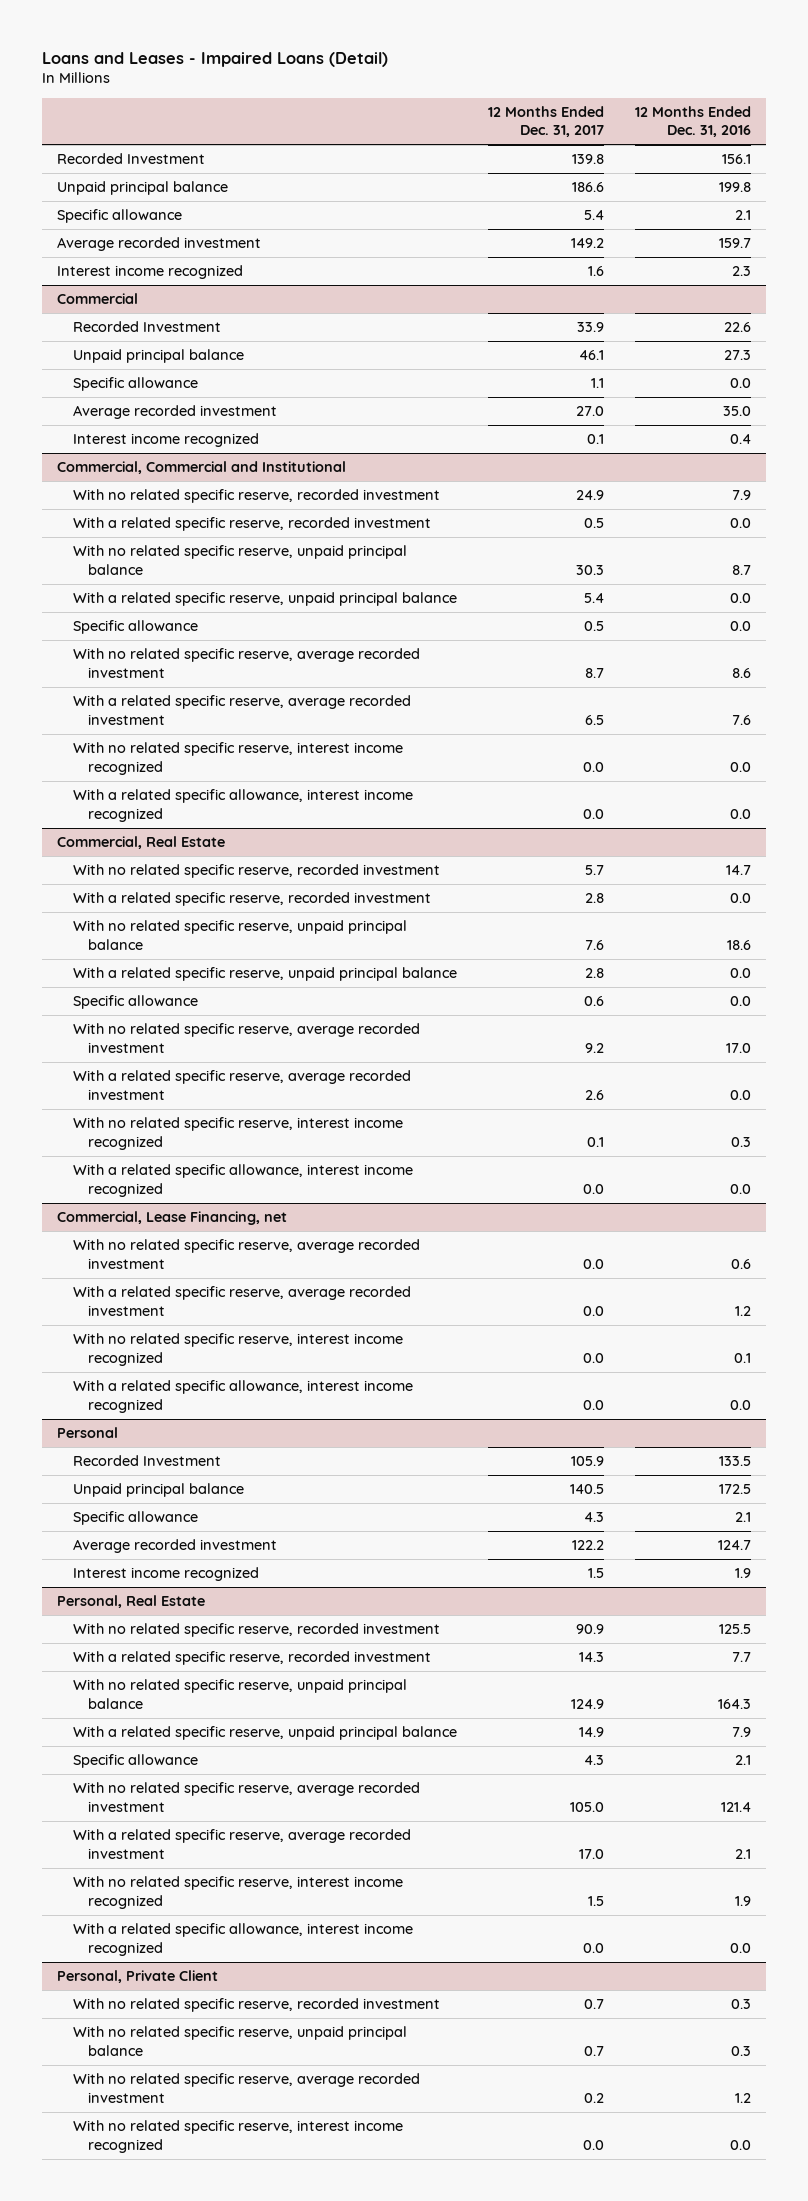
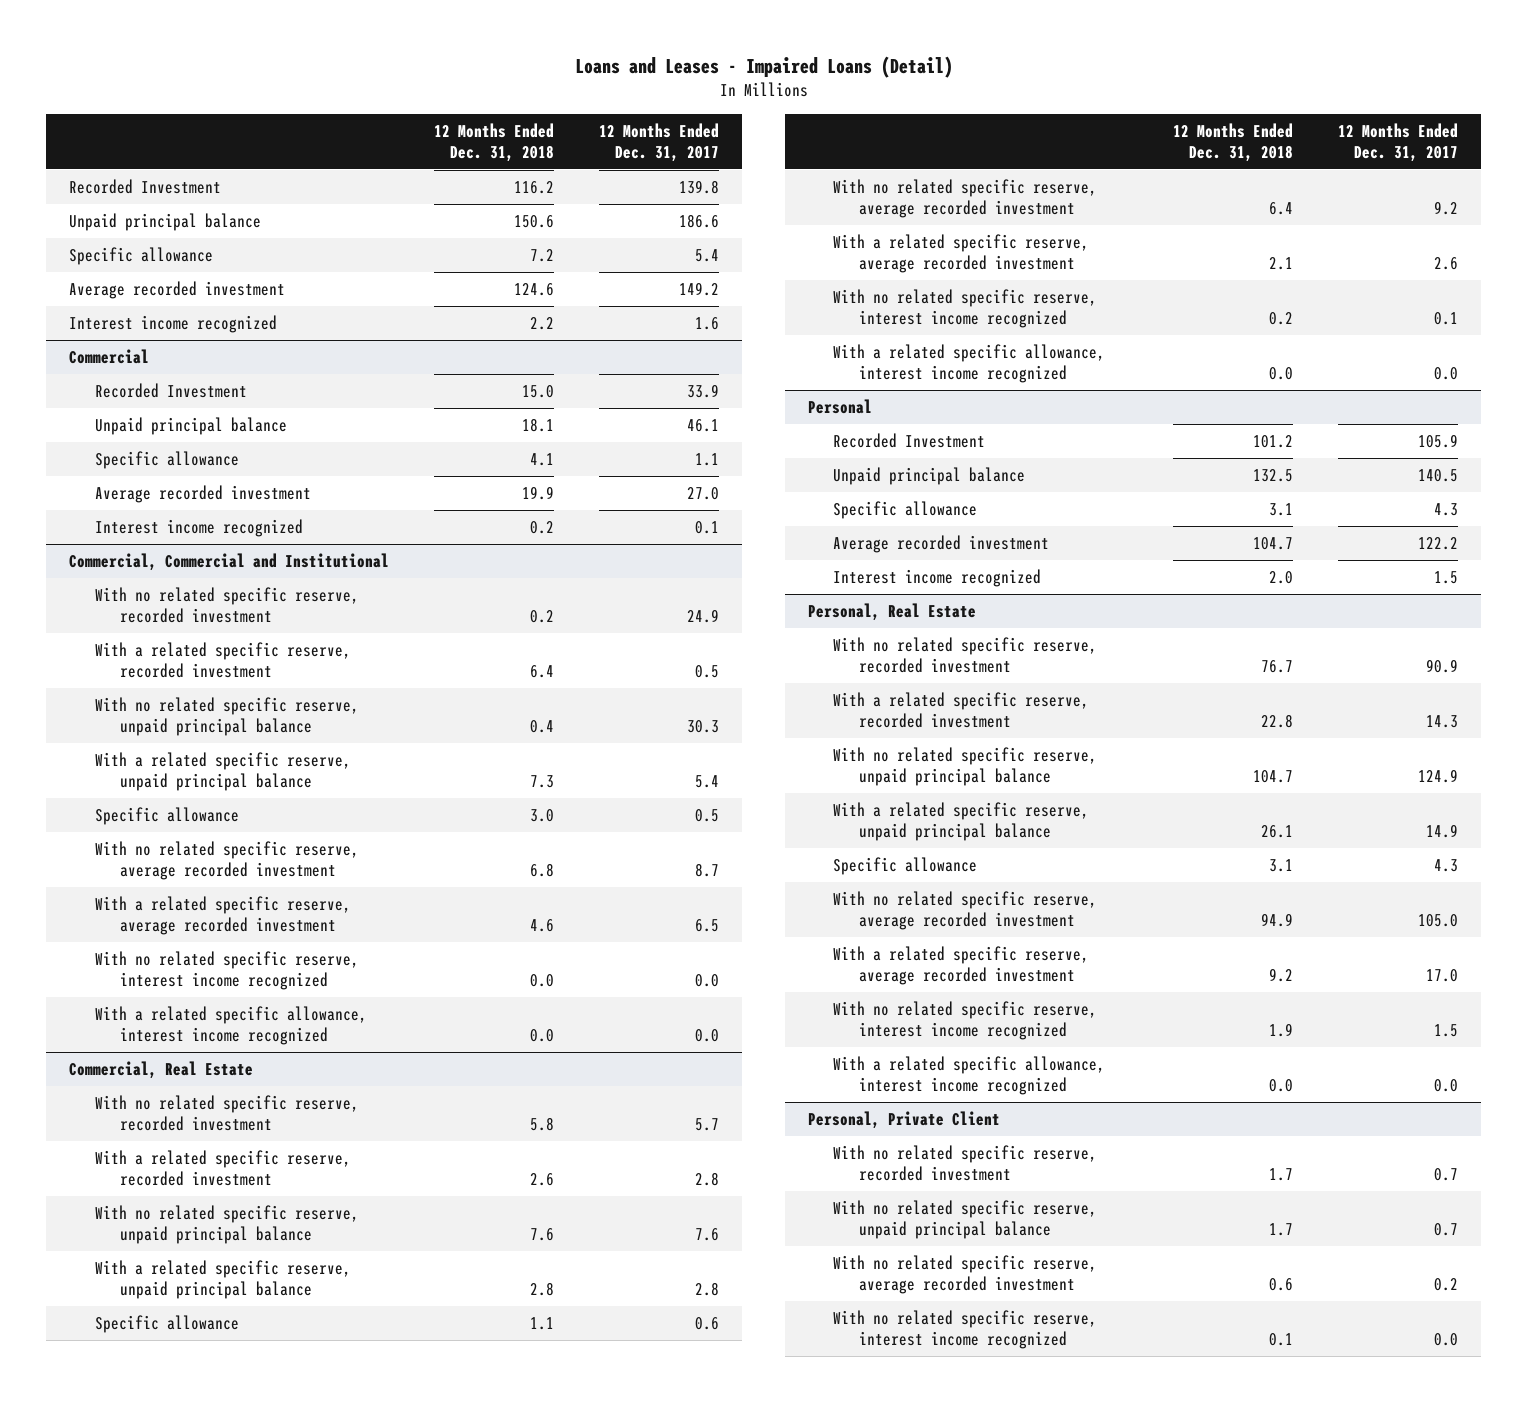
[634,106,751,138] 12 Months Ended Dec. 31, 2016 -> none
none -> [434,122,555,162] 12 Months Ended Dec. 31, 2018
[57,1211,288,1226] Commercial, Lease Financing, net -> none
[72,1239,420,1269] With no related specific reserve, average recorded investment -> none
[72,1286,411,1316] With a related specific reserve, average recorded investment -> none
[72,1333,403,1366] With no related specific reserve, interest income recognized -> none
[72,1380,413,1413] With a related specific allowance, interest income recognized -> none

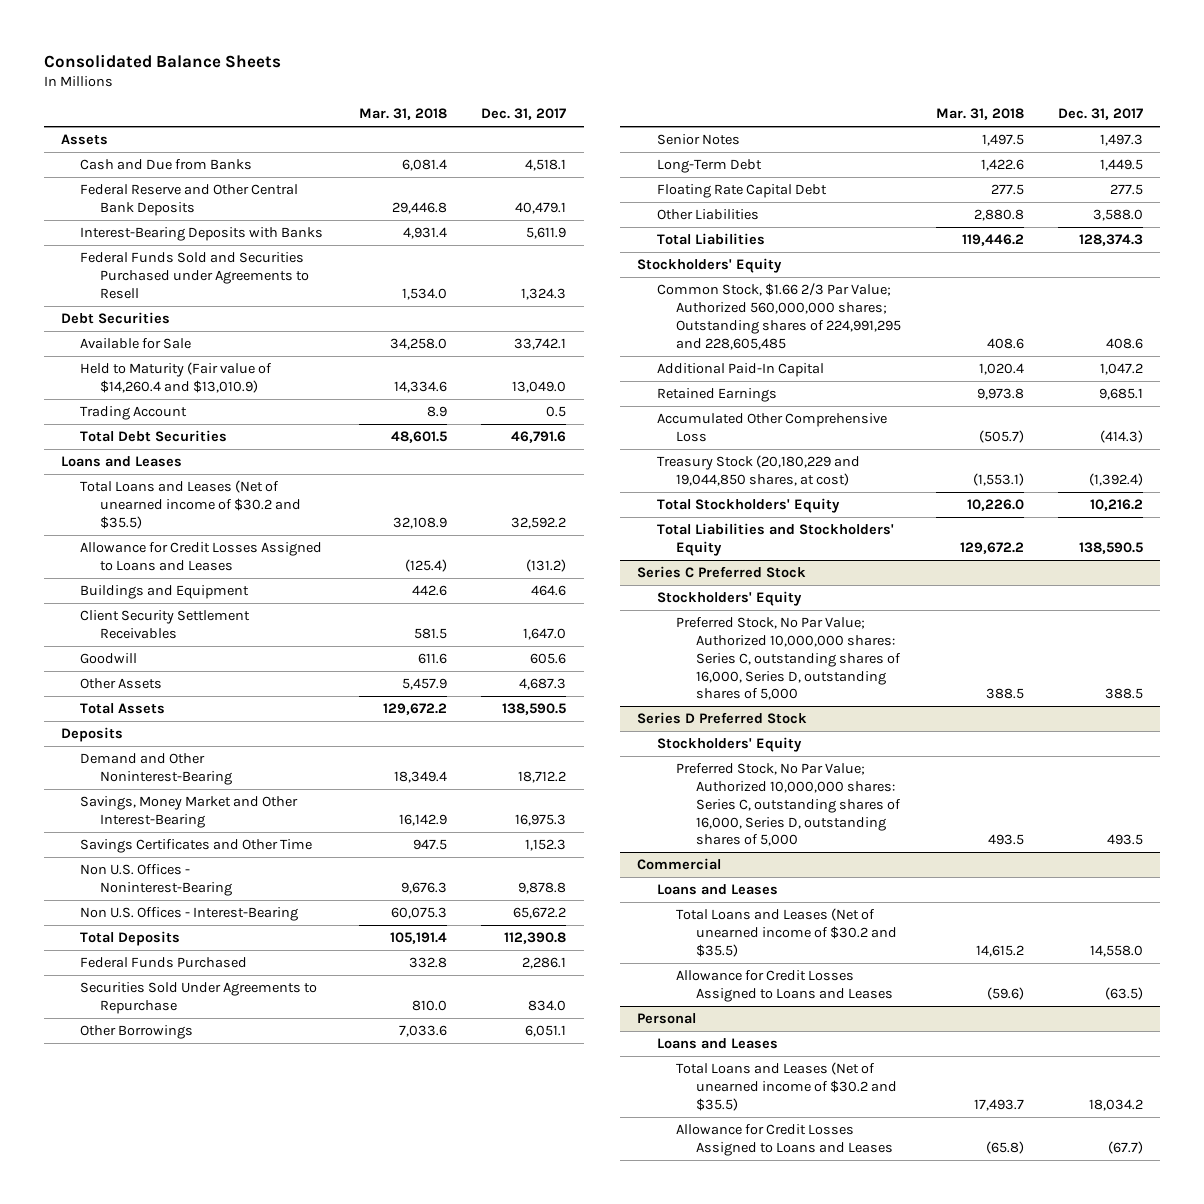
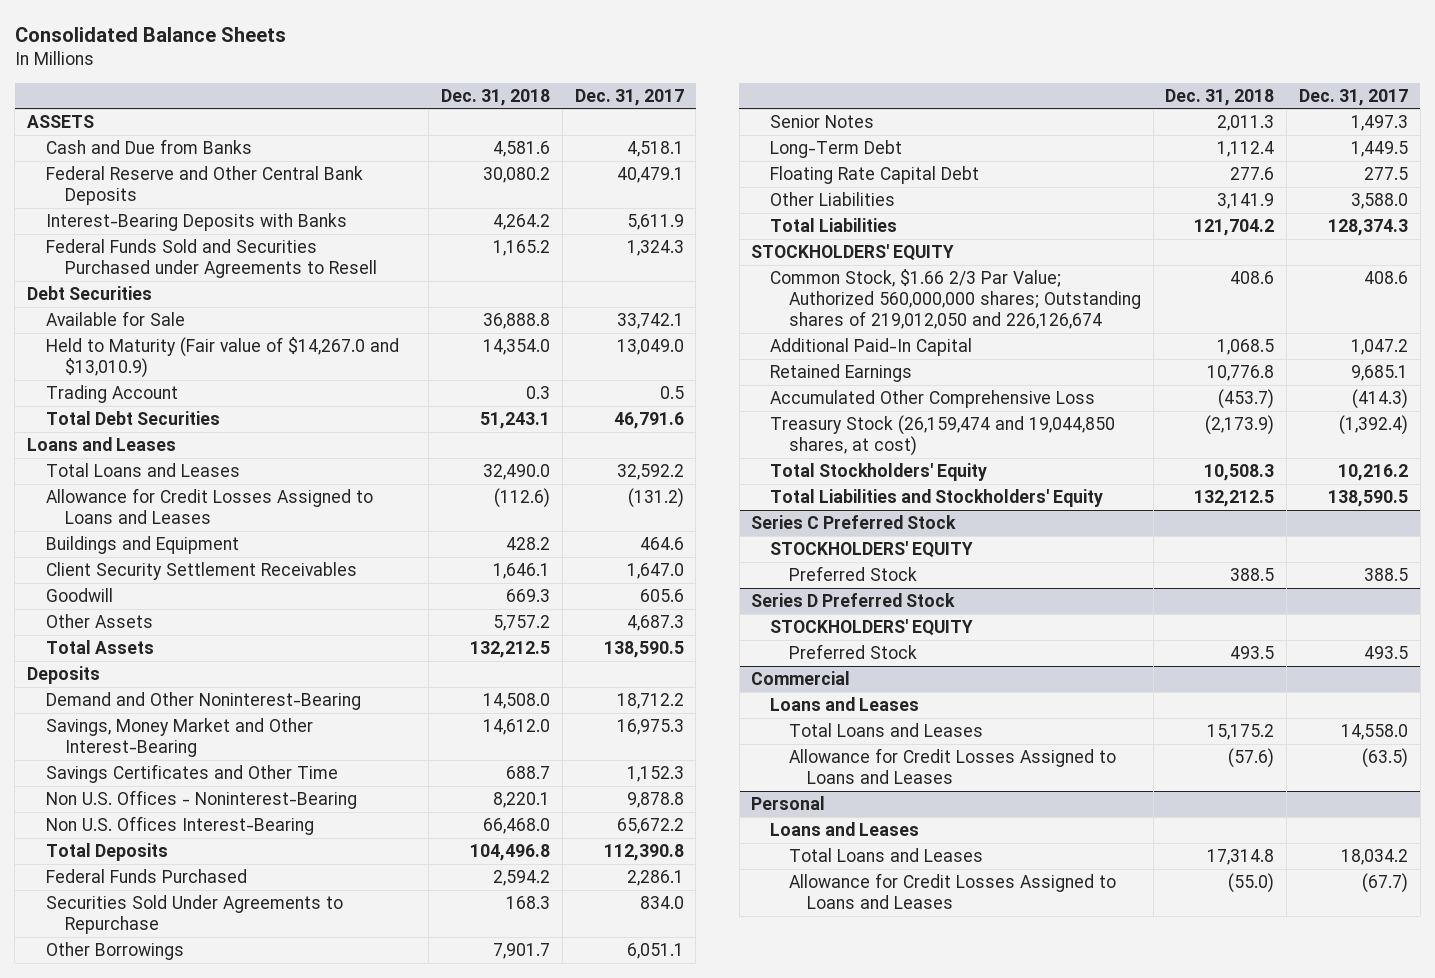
[359,108,448,121] Mar. 31, 2018 -> none
none -> [441,88,551,106] Dec. 31, 2018
[60,134,108,146] Assets -> [27,115,95,129] ASSETS
[80,362,273,394] Held to Maturity (Fair value of $14,260.4 and $13,010.9) -> [45,337,399,378] Held to Maturity (Fair value of $14,267.0 and $13,010.9)
[80,480,301,529] Total Loans and Leases (Net of unearned income of $30.2 and $35.5) -> [45,463,240,478] Total Loans and Leases
[80,907,299,922] Non U.S. Offices - Interest-Bearing -> [45,816,314,836] Non U.S. Offices Interest-Bearing
[637,258,783,274] Stockholders' Equity -> [751,244,955,262] STOCKHOLDERS' EQUITY
[656,283,902,350] Common Stock, $1.66 2/3 Par Value; Authorized 560,000,000 shares; Outstanding shares of 224,991,295 and 228,605,485 -> [770,269,1141,329] Common Stock, $1.66 2/3 Par Value; Authorized 560,000,000 shares; Outstanding shares of 219,012,050 and 226,126,674
[656,455,860,487] Treasury Stock (20,180,229 and 19,044,850 shares, at cost) -> [770,415,1116,456] Treasury Stock (26,159,474 and 19,044,850 shares, at cost)
[656,591,802,607] Stockholders' Equity -> [770,541,974,559] STOCKHOLDERS' EQUITY
[676,617,901,701] Preferred Stock, No Par Value; Authorized 10,000,000 shares: Series C, outstanding shares of 16,000, Series D, outstanding shares of 5,000 -> [788,566,917,582] Preferred Stock
[656,737,802,753] Stockholders' Equity -> [770,619,974,637] STOCKHOLDERS' EQUITY
[676,763,901,847] Preferred Stock, No Par Value; Authorized 10,000,000 shares: Series C, outstanding shares of 16,000, Series D, outstanding shares of 5,000 -> [788,644,917,660] Preferred Stock
[676,908,897,957] Total Loans and Leases (Net of unearned income of $30.2 and $35.5) -> [788,723,983,738] Total Loans and Leases
[676,1062,897,1111] Total Loans and Leases (Net of unearned income of $30.2 and $35.5) -> [788,848,983,863] Total Loans and Leases

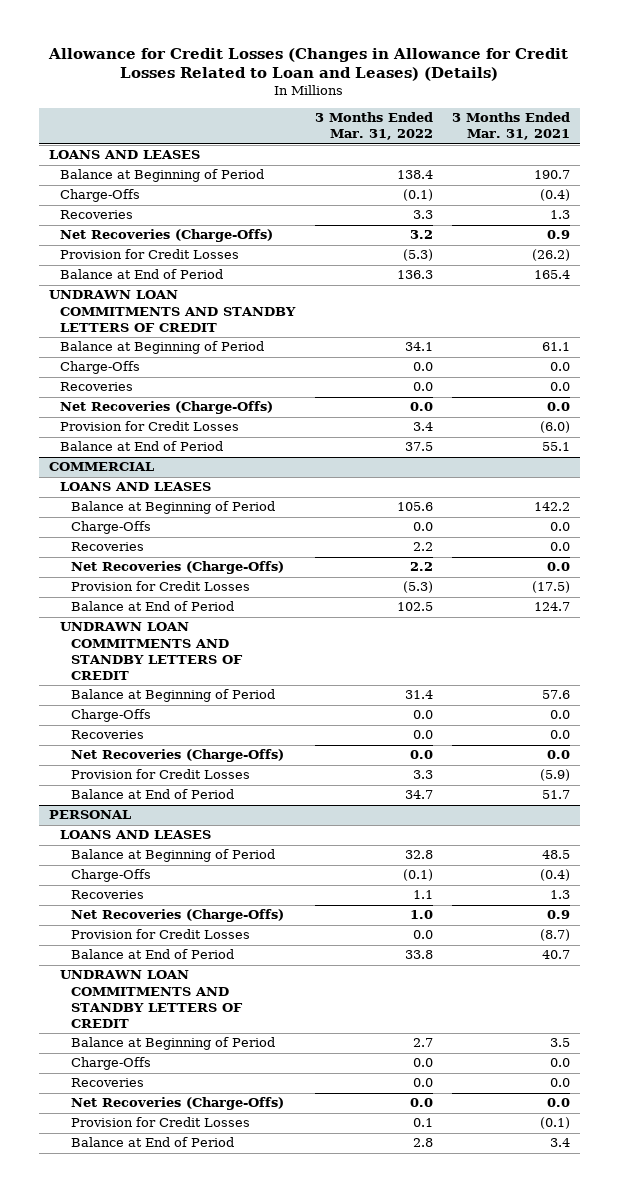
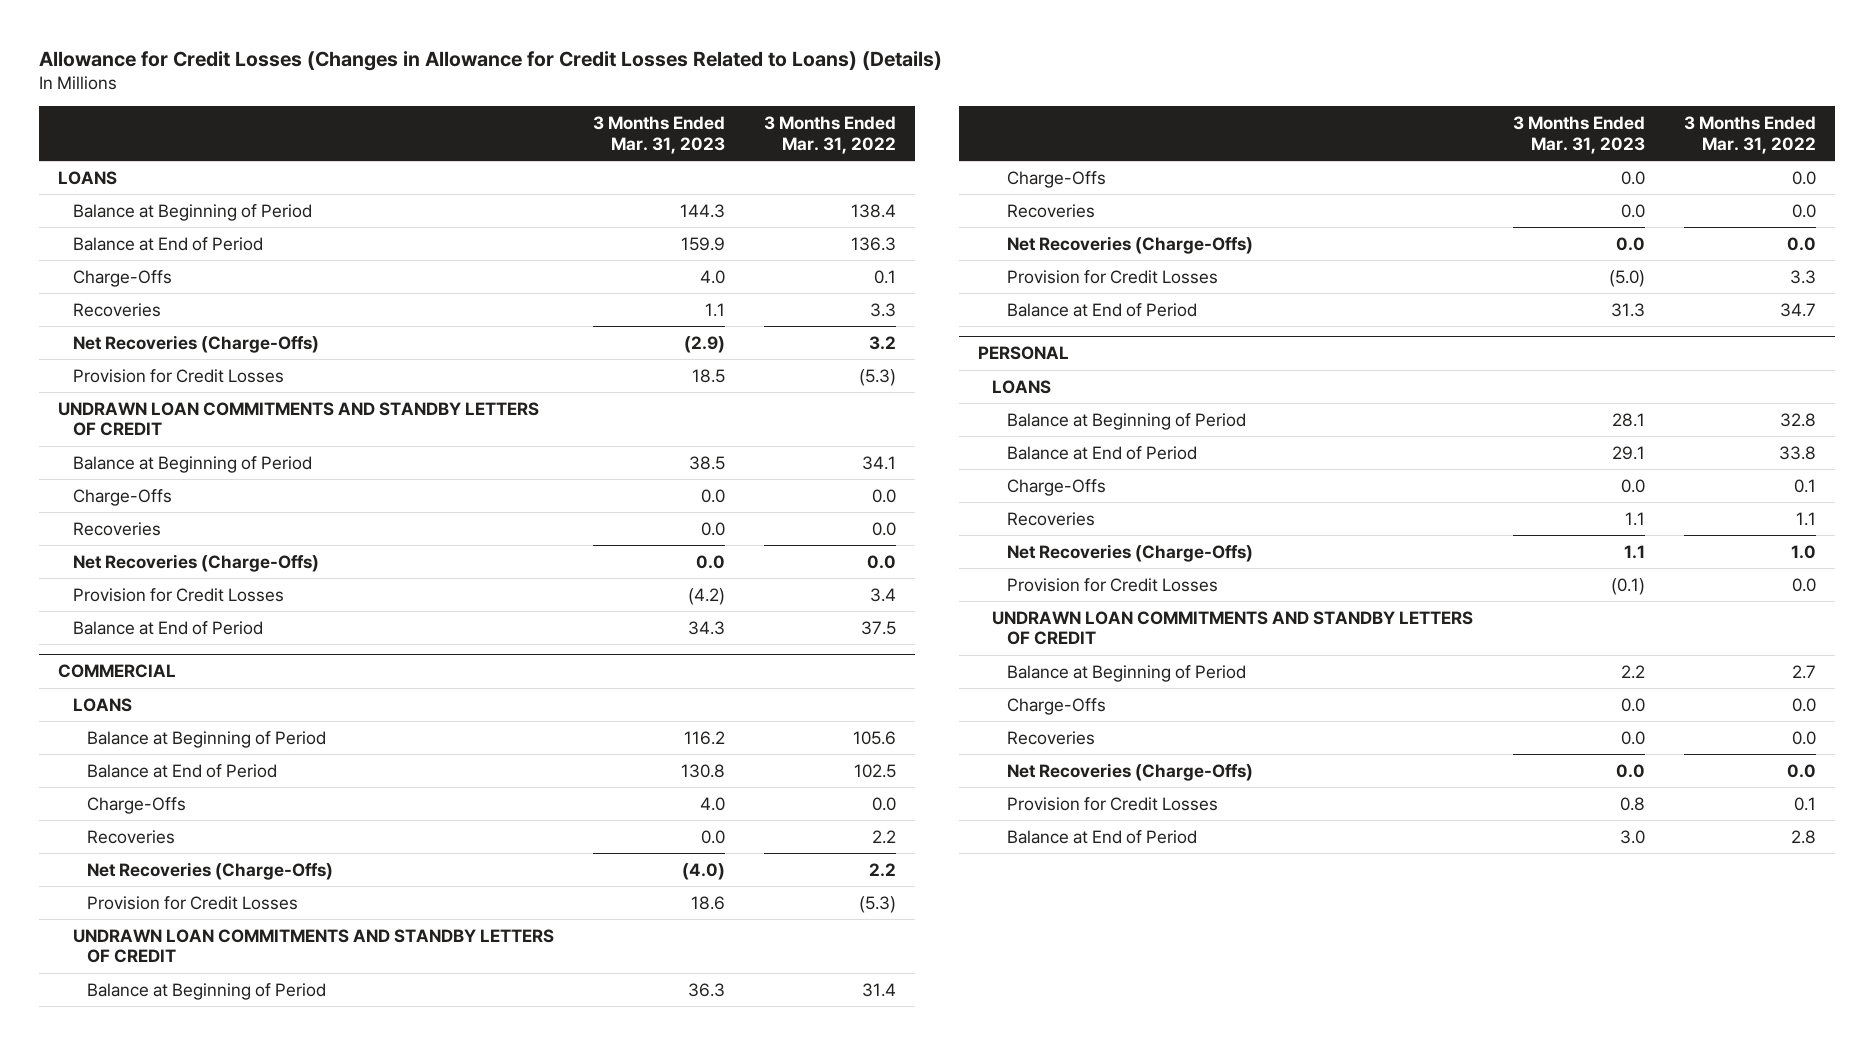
[48,47,569,82] Allowance for Credit Losses (Changes in Allowance for Credit Losses Related to Loan and Leases) (Details) -> [38,50,942,71] Allowance for Credit Losses (Changes in Allowance for Credit Losses Related to Loans) (Details)
[451,112,570,141] 3 Months Ended Mar. 31, 2021 -> none
none -> [592,115,725,154] 3 Months Ended Mar. 31, 2023
[49,150,201,160] LOANS AND LEASES -> [58,170,118,185] LOANS
[60,269,224,280] Balance at End of Period -> [72,236,263,251] Balance at End of Period
[402,189,433,202] (0.1) -> [873,269,896,284] 0.1
[60,482,212,492] LOANS AND LEASES -> [72,697,132,712] LOANS
[71,601,235,612] Balance at End of Period -> [86,763,277,778] Balance at End of Period
[60,830,212,840] LOANS AND LEASES -> [992,379,1052,394] LOANS
[71,949,235,960] Balance at End of Period -> [1006,445,1197,460] Balance at End of Period
[402,869,433,882] (0.1) -> [1793,478,1816,493] 0.1

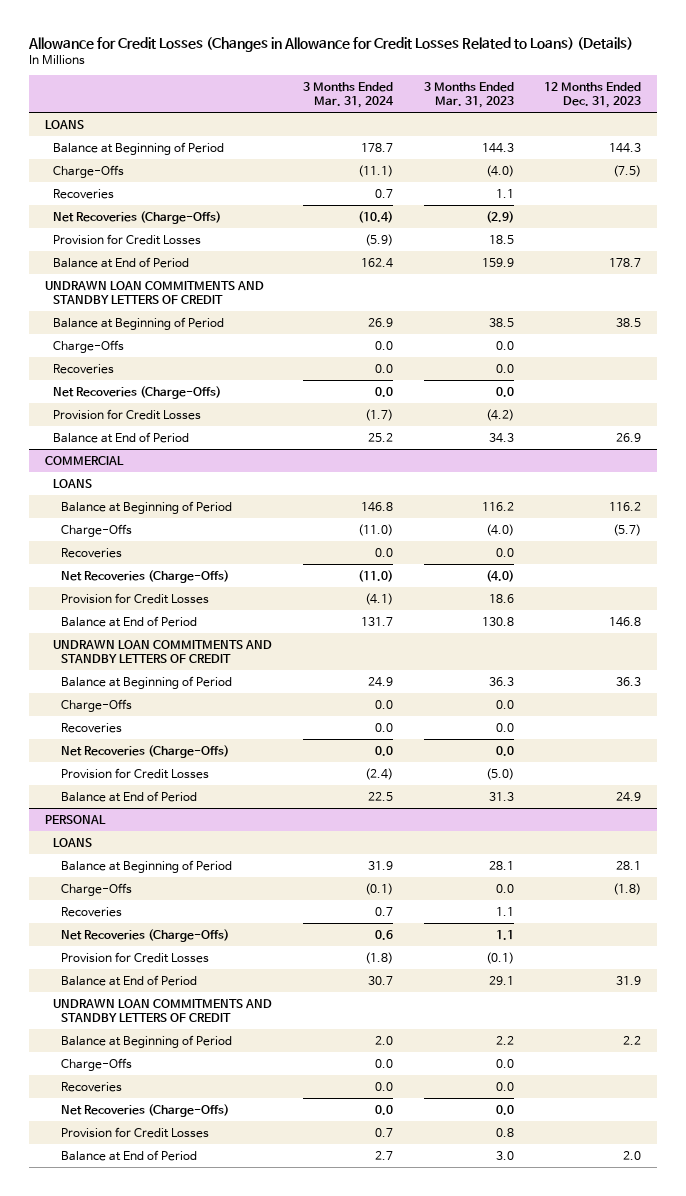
[763,115,896,154] 3 Months Ended Mar. 31, 2022 -> none
none -> [302,81,394,109] 3 Months Ended Mar. 31, 2024
none -> [544,81,642,109] 12 Months Ended Dec. 31, 2023
[699,269,725,284] 4.0 -> [485,164,514,177] (4.0)
[72,236,263,251] Balance at End of Period -> [53,256,190,268] Balance at End of Period
[699,796,725,811] 4.0 -> [485,523,514,536] (4.0)
[86,763,277,778] Balance at End of Period -> [61,615,198,627] Balance at End of Period
[1006,445,1197,460] Balance at End of Period -> [61,974,198,986] Balance at End of Period

